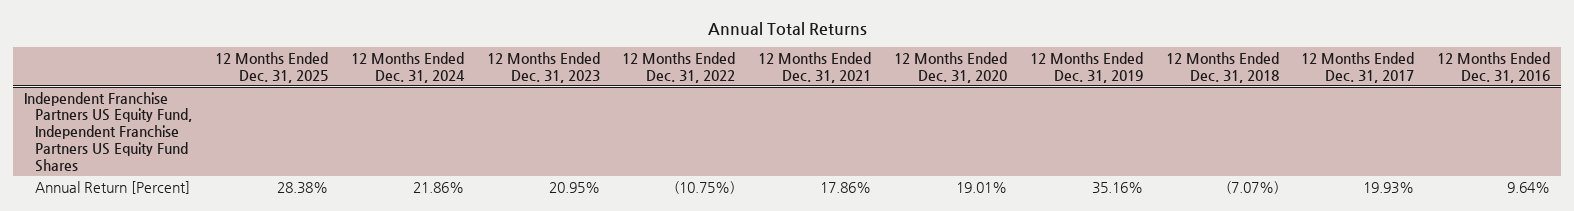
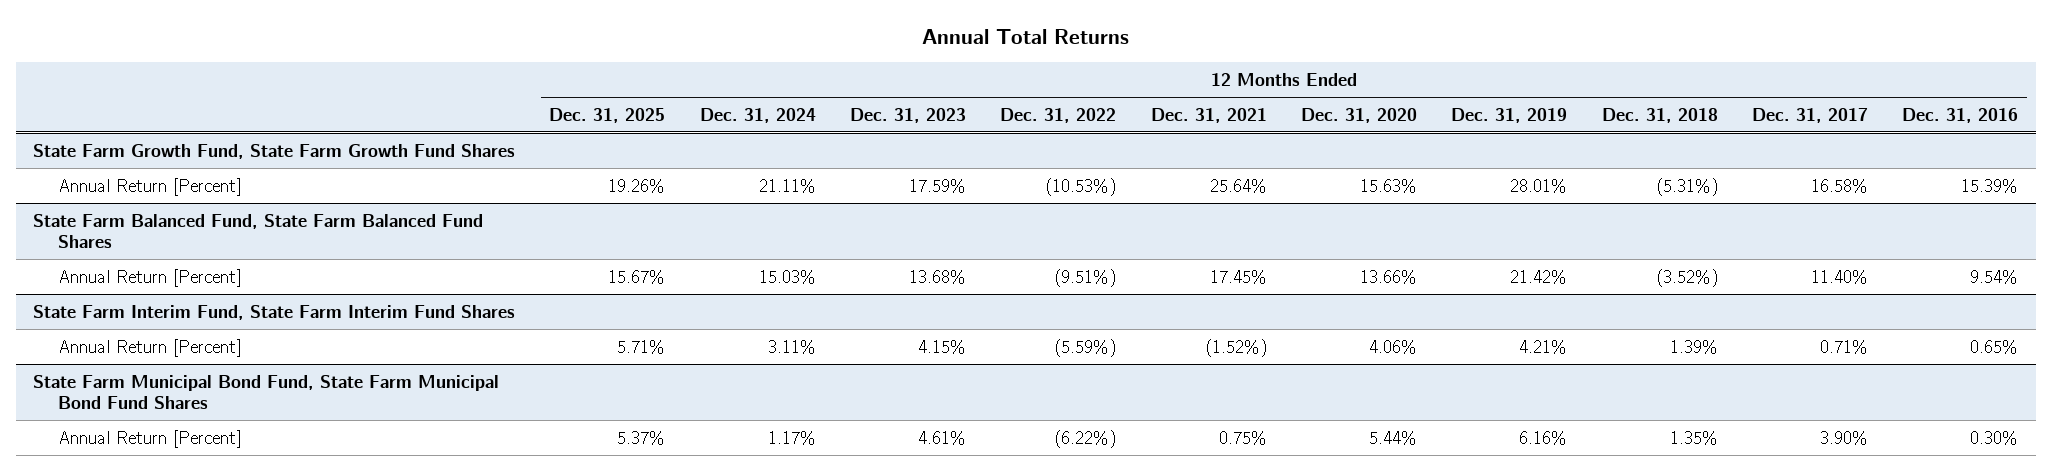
[24,91,193,172] Independent Franchise Partners US Equity Fund, Independent Franchise Partners US Equity Fund Shares -> none
none -> [33,143,516,159] State Farm Growth Fund, State Farm Growth Fund Shares
[277,181,329,194] 28.38% -> [608,178,666,193] 19.26%
[412,181,464,193] 21.86% -> [758,178,816,193] 21.11%
[548,181,600,193] 20.95% -> [909,178,967,193] 17.59%
[674,180,736,194] (10.75%) -> [1045,177,1117,196] (10.53%)
[820,181,872,193] 17.86% -> [1209,178,1267,193] 25.64%
[956,181,1008,193] 19.01% -> [1360,178,1418,193] 15.63%
[1091,181,1143,194] 35.16% -> [1510,178,1568,193] 28.01%
[1225,180,1279,194] (7.07%) -> [1655,177,1718,196] (5.31%)
[1363,181,1415,194] 19.93% -> [1811,178,1869,193] 16.58%
[1507,181,1551,193] 9.64% -> [1961,178,2019,193] 15.39%
none -> [33,213,484,248] State Farm Balanced Fund, State Farm Balanced Fund Shares
none -> [57,268,241,287] Annual Return [Percent]
none -> [33,304,516,320] State Farm Interim Fund, State Farm Interim Fund Shares
none -> [57,338,241,357] Annual Return [Percent]
none -> [33,374,500,409] State Farm Municipal Bond Fund, State Farm Municipal Bond Fund Shares
none -> [57,429,241,448] Annual Return [Percent]

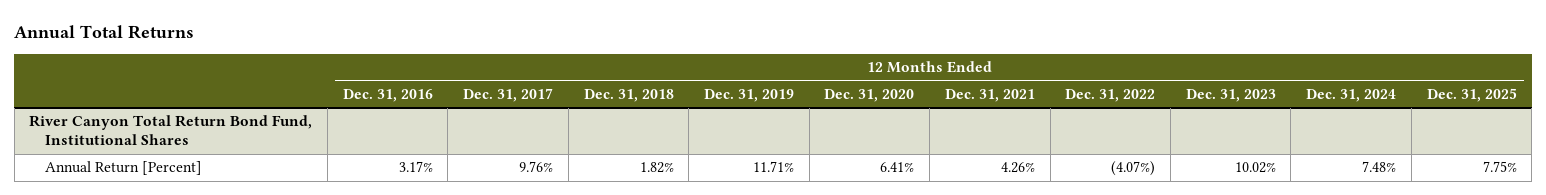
[33,143,516,159] State Farm Growth Fund, State Farm Growth Fund Shares -> none
[33,213,484,248] State Farm Balanced Fund, State Farm Balanced Fund Shares -> none
[57,268,241,287] Annual Return [Percent] -> none
[33,304,516,320] State Farm Interim Fund, State Farm Interim Fund Shares -> none
[57,338,241,357] Annual Return [Percent] -> none
[33,374,500,409] State Farm Municipal Bond Fund, State Farm Municipal Bond Fund Shares -> none
[57,429,241,448] Annual Return [Percent] -> none
none -> [29,115,313,146] River Canyon Total Return Bond Fund, Institutional Shares
[608,178,666,193] 19.26% -> [1482,161,1517,173] 7.75%
[758,178,816,193] 21.11% -> [1362,161,1397,173] 7.48%
[909,178,967,193] 17.59% -> [1234,162,1276,174] 10.02%
[1045,177,1117,196] (10.53%) -> [1111,161,1156,177] (4.07%)
[1209,178,1267,193] 25.64% -> [1000,162,1035,174] 4.26%
[1360,178,1418,193] 15.63% -> [880,162,915,173] 6.41%
[1510,178,1568,193] 28.01% -> [753,161,795,173] 11.71%
[1655,177,1718,196] (5.31%) -> [639,162,674,174] 1.82%
[1811,178,1869,193] 16.58% -> [519,161,554,173] 9.76%
[1961,178,2019,193] 15.39% -> [398,161,433,173] 3.17%

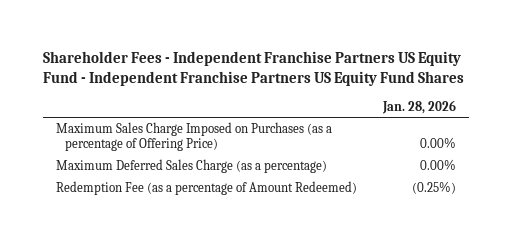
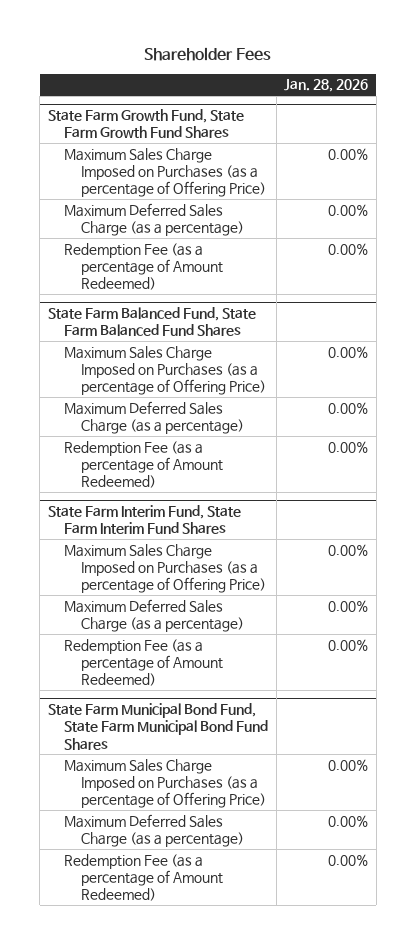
[43,50,465,86] Shareholder Fees - Independent Franchise Partners US Equity Fund - Independent Franchise Partners US Equity Fund Shares -> [144,47,272,62] Shareholder Fees
none -> [47,109,244,139] State Farm Growth Fund, State Farm Growth Fund Shares
[412,181,457,195] (0.25%) -> [328,242,369,255] 0.00%
none -> [47,307,256,337] State Farm Balanced Fund, State Farm Balanced Fund Shares
none -> [64,345,267,395] Maximum Sales Charge Imposed on Purchases (as a percentage of Offering Price)
none -> [64,400,245,434] Maximum Deferred Sales Charge (as a percentage)
none -> [64,440,224,488] Redemption Fee (as a percentage of Amount Redeemed)
none -> [47,505,241,535] State Farm Interim Fund, State Farm Interim Fund Shares
none -> [64,543,267,593] Maximum Sales Charge Imposed on Purchases (as a percentage of Offering Price)
none -> [64,598,245,632] Maximum Deferred Sales Charge (as a percentage)
none -> [64,638,224,686] Redemption Fee (as a percentage of Amount Redeemed)
none -> [47,703,269,750] State Farm Municipal Bond Fund, State Farm Municipal Bond Fund Shares
none -> [64,758,267,808] Maximum Sales Charge Imposed on Purchases (as a percentage of Offering Price)
none -> [64,813,245,847] Maximum Deferred Sales Charge (as a percentage)
none -> [64,853,224,901] Redemption Fee (as a percentage of Amount Redeemed)

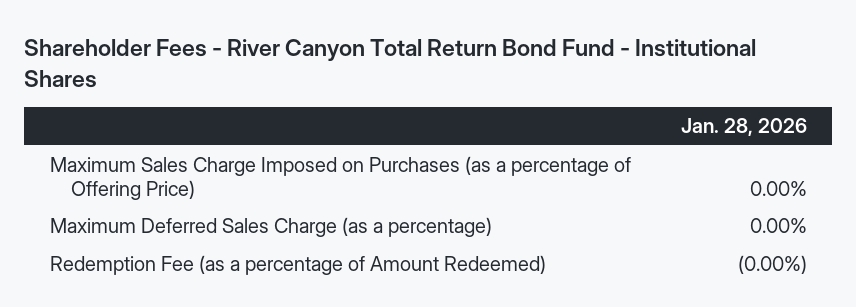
[144,47,272,62] Shareholder Fees -> [24,38,757,88] Shareholder Fees - River Canyon Total Return Bond Fund - Institutional Shares
[47,109,244,139] State Farm Growth Fund, State Farm Growth Fund Shares -> none
[47,307,256,337] State Farm Balanced Fund, State Farm Balanced Fund Shares -> none
[64,345,267,395] Maximum Sales Charge Imposed on Purchases (as a percentage of Offering Price) -> none
[64,400,245,434] Maximum Deferred Sales Charge (as a percentage) -> none
[64,440,224,488] Redemption Fee (as a percentage of Amount Redeemed) -> none
[47,505,241,535] State Farm Interim Fund, State Farm Interim Fund Shares -> none
[64,543,267,593] Maximum Sales Charge Imposed on Purchases (as a percentage of Offering Price) -> none
[64,598,245,632] Maximum Deferred Sales Charge (as a percentage) -> none
[64,638,224,686] Redemption Fee (as a percentage of Amount Redeemed) -> none
[47,703,269,750] State Farm Municipal Bond Fund, State Farm Municipal Bond Fund Shares -> none
[64,758,267,808] Maximum Sales Charge Imposed on Purchases (as a percentage of Offering Price) -> none
[64,813,245,847] Maximum Deferred Sales Charge (as a percentage) -> none
[64,853,224,901] Redemption Fee (as a percentage of Amount Redeemed) -> none
[328,242,369,255] 0.00% -> [737,255,807,275] (0.00%)

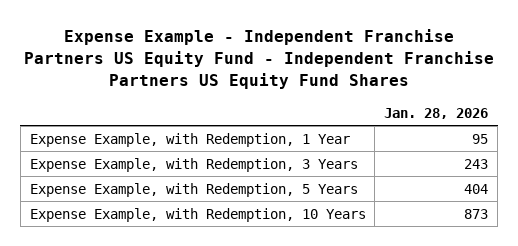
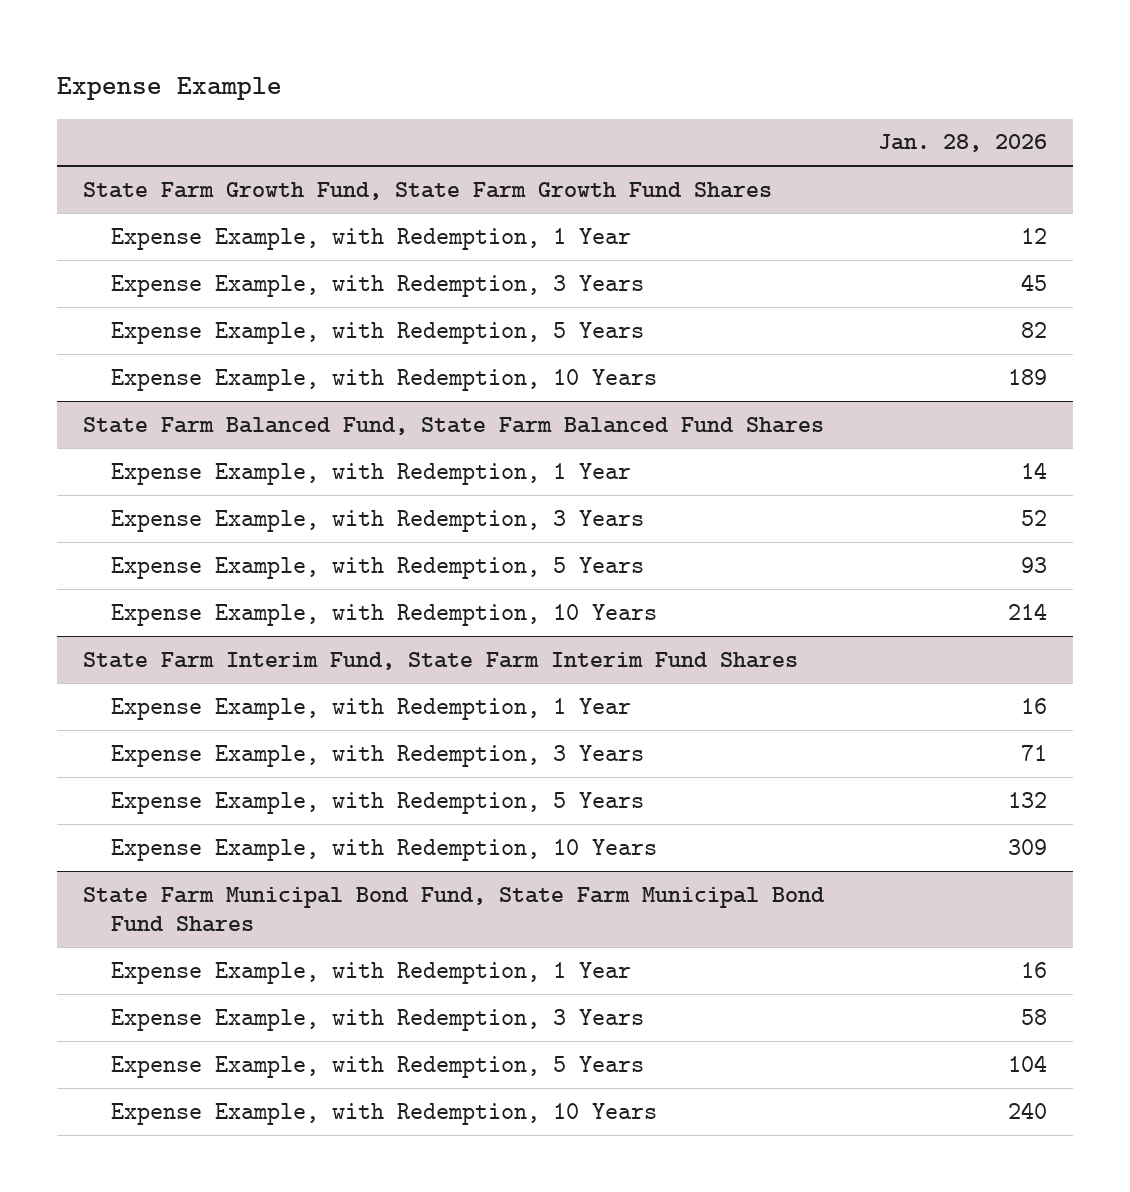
[23,29,494,90] Expense Example - Independent Franchise Partners US Equity Fund - Independent Franchise Partners US Equity Fund Shares -> [56,77,282,101] Expense Example
none -> [83,181,773,200] State Farm Growth Fund, State Farm Growth Fund Shares
[472,133,489,144] 95 -> [1020,227,1047,244] 12
[464,158,489,169] 243 -> [1020,273,1047,291] 45
[464,183,489,194] 404 -> [1020,321,1047,338] 82
[464,208,489,219] 873 -> [1007,368,1047,385] 189
none -> [83,416,825,435] State Farm Balanced Fund, State Farm Balanced Fund Shares
none -> [111,462,632,485] Expense Example, with Redemption, 1 Year
none -> [111,509,645,532] Expense Example, with Redemption, 3 Years
none -> [111,556,645,579] Expense Example, with Redemption, 5 Years
none -> [111,603,658,626] Expense Example, with Redemption, 10 Years
none -> [83,651,799,670] State Farm Interim Fund, State Farm Interim Fund Shares
none -> [111,697,632,720] Expense Example, with Redemption, 1 Year
none -> [111,744,645,767] Expense Example, with Redemption, 3 Years
none -> [111,791,645,814] Expense Example, with Redemption, 5 Years
none -> [111,838,658,861] Expense Example, with Redemption, 10 Years
none -> [83,886,826,933] State Farm Municipal Bond Fund, State Farm Municipal Bond Fund Shares
none -> [111,961,632,984] Expense Example, with Redemption, 1 Year
none -> [111,1008,645,1031] Expense Example, with Redemption, 3 Years
none -> [111,1055,645,1078] Expense Example, with Redemption, 5 Years
none -> [111,1102,658,1125] Expense Example, with Redemption, 10 Years

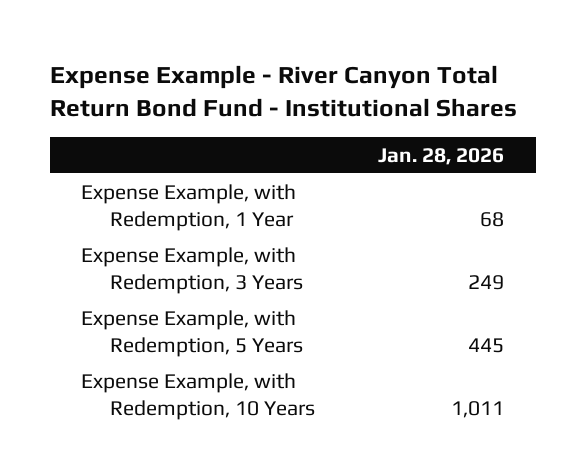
[56,77,282,101] Expense Example -> [49,64,517,117] Expense Example - River Canyon Total Return Bond Fund - Institutional Shares
[83,181,773,200] State Farm Growth Fund, State Farm Growth Fund Shares -> none
[83,416,825,435] State Farm Balanced Fund, State Farm Balanced Fund Shares -> none
[111,462,632,485] Expense Example, with Redemption, 1 Year -> none
[111,509,645,532] Expense Example, with Redemption, 3 Years -> none
[111,556,645,579] Expense Example, with Redemption, 5 Years -> none
[111,603,658,626] Expense Example, with Redemption, 10 Years -> none
[83,651,799,670] State Farm Interim Fund, State Farm Interim Fund Shares -> none
[111,697,632,720] Expense Example, with Redemption, 1 Year -> none
[111,744,645,767] Expense Example, with Redemption, 3 Years -> none
[111,791,645,814] Expense Example, with Redemption, 5 Years -> none
[111,838,658,861] Expense Example, with Redemption, 10 Years -> none
[83,886,826,933] State Farm Municipal Bond Fund, State Farm Municipal Bond Fund Shares -> none
[111,961,632,984] Expense Example, with Redemption, 1 Year -> none
[111,1008,645,1031] Expense Example, with Redemption, 3 Years -> none
[111,1055,645,1078] Expense Example, with Redemption, 5 Years -> none
[111,1102,658,1125] Expense Example, with Redemption, 10 Years -> none
[1020,227,1047,244] 12 -> [480,211,505,227] 68
[1020,273,1047,291] 45 -> [468,274,505,290] 249
[1020,321,1047,338] 82 -> [468,337,505,353] 445
[1007,368,1047,385] 189 -> [451,400,505,418] 1,011

